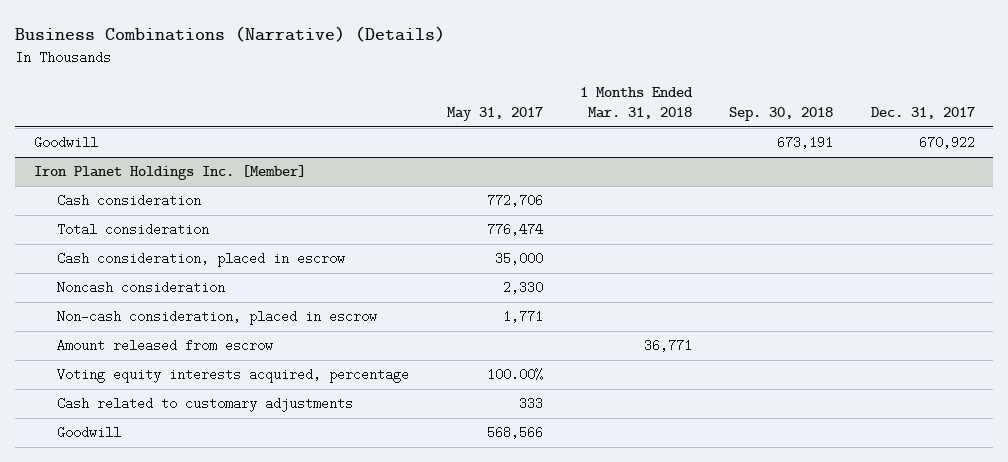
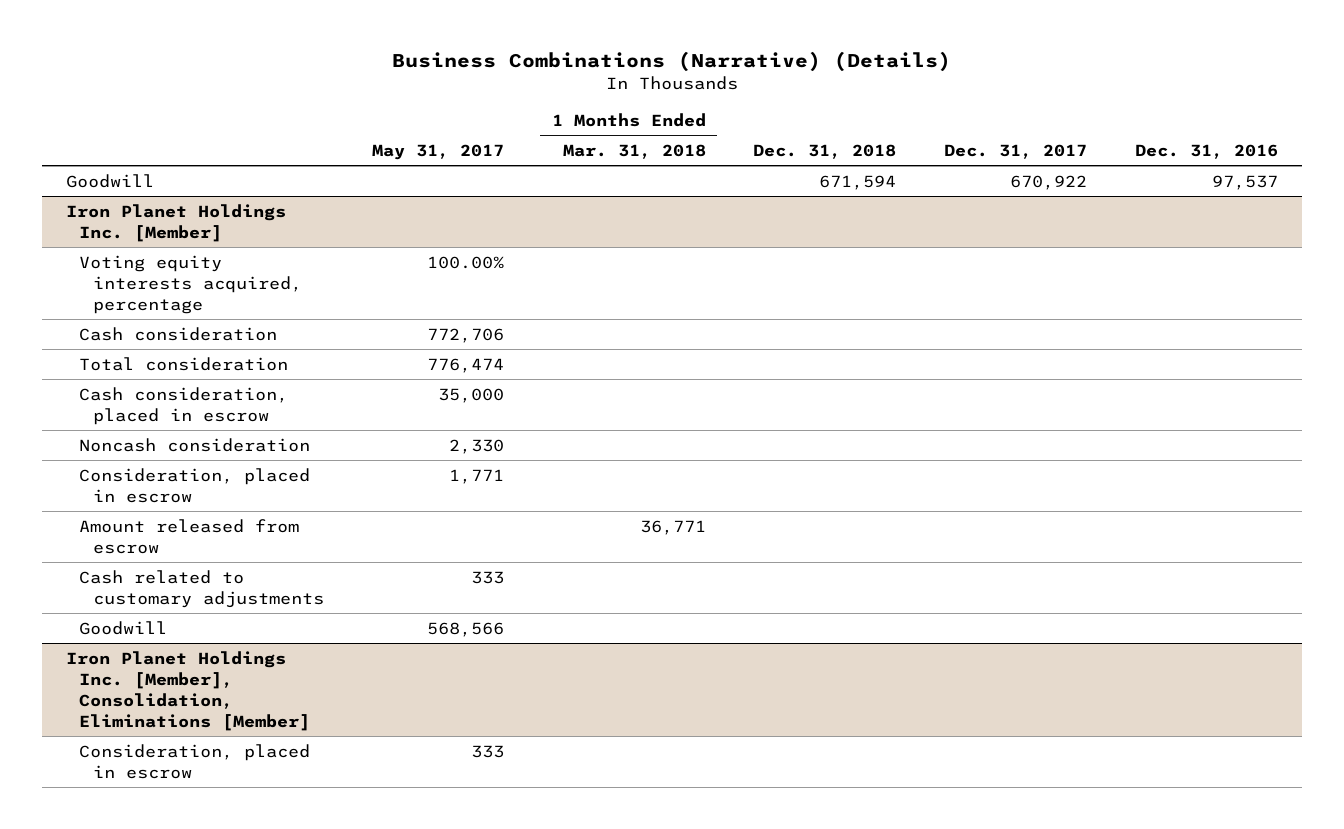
[729,107,834,122] Sep. 30, 2018 -> none
none -> [753,143,897,159] Dec. 31, 2018
none -> [1134,143,1278,159] Dec. 31, 2016
[57,368,410,384] Voting equity interests acquired, percentage -> [79,254,302,314] Voting equity interests acquired, percentage
[57,310,378,326] Non-cash consideration, placed in escrow -> [79,467,311,503] Consideration, placed in escrow
none -> [65,650,311,731] Iron Planet Holdings Inc. [Member], Consolidation, Eliminations [Member]
none -> [79,743,311,779] Consideration, placed in escrow

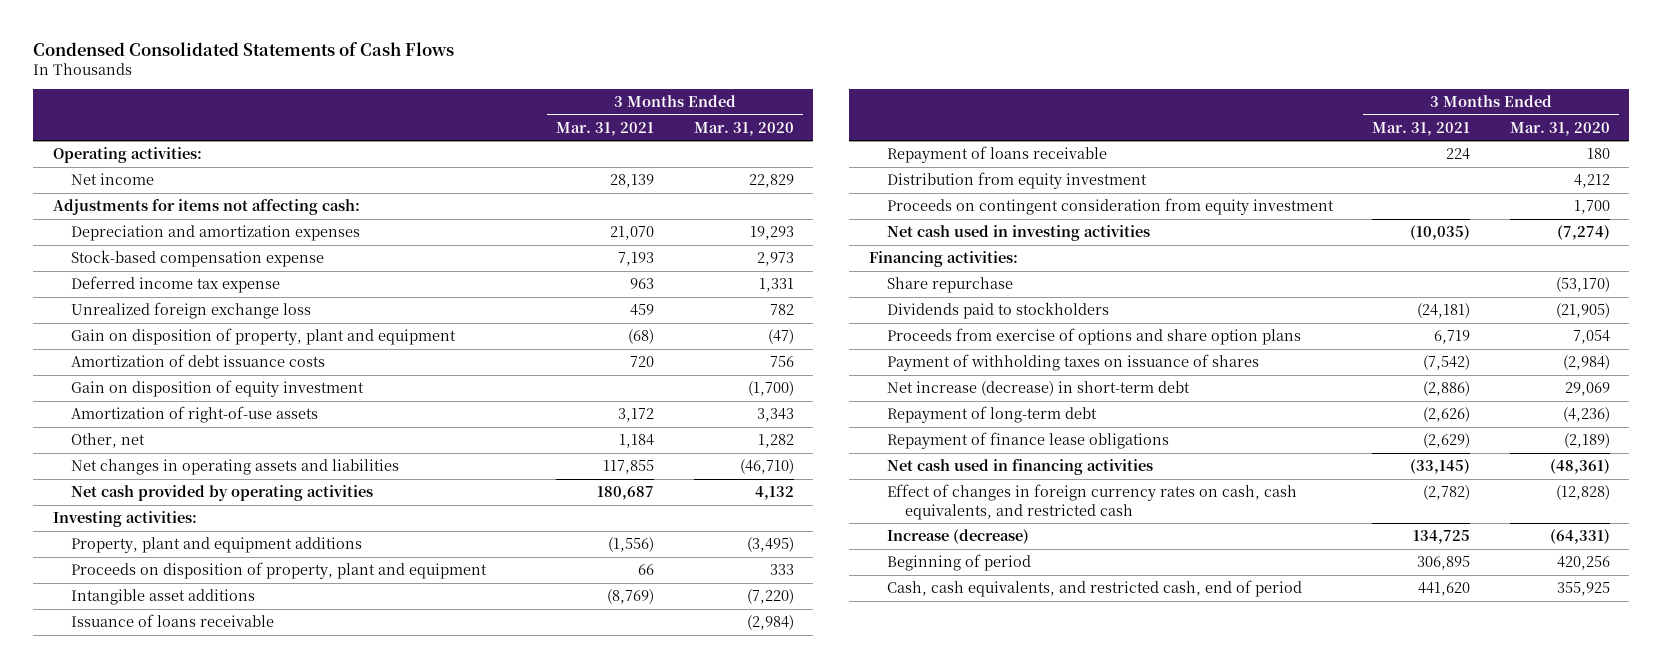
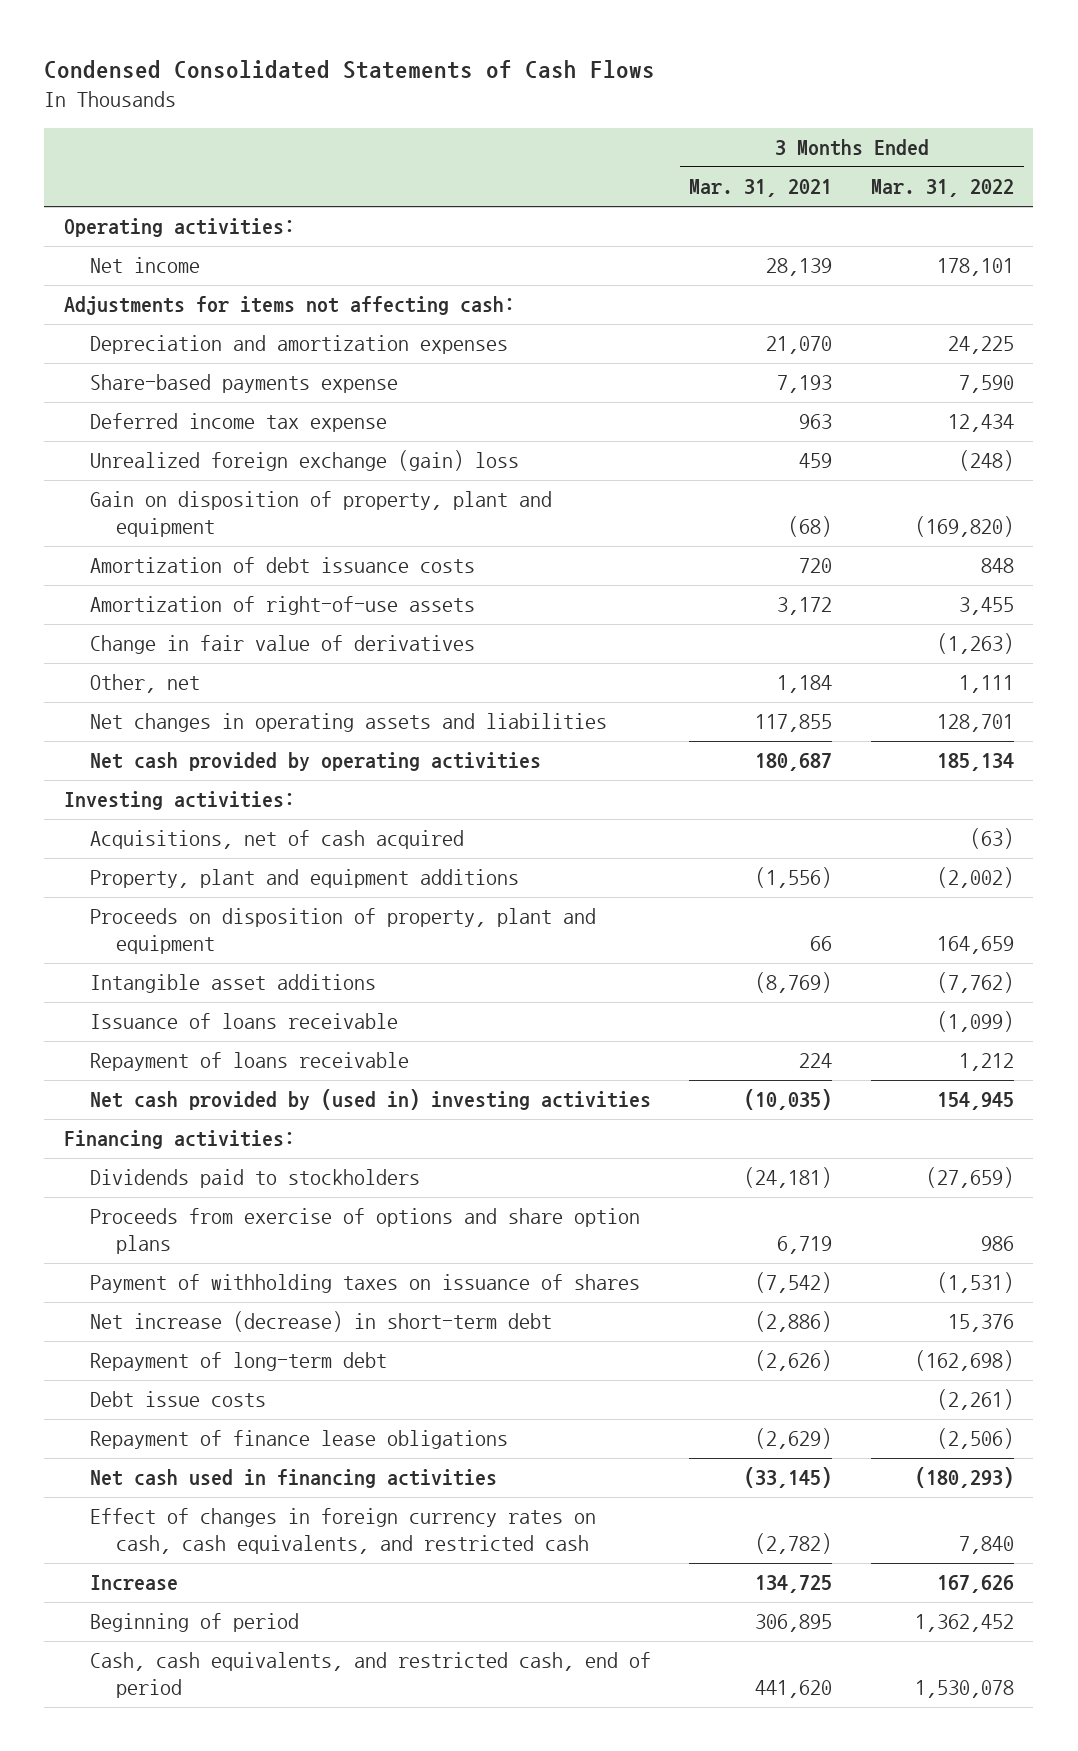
[693,121,794,136] Mar. 31, 2020 -> none
none -> [870,179,1014,198] Mar. 31, 2022
[71,250,325,268] Stock-based compensation expense -> [89,374,398,394] Share-based payments expense
[71,302,312,320] Unrealized foreign exchange loss -> [89,450,519,472] Unrealized foreign exchange (gain) loss
[71,380,365,398] Gain on disposition of equity investment -> none
none -> [89,635,475,655] Change in fair value of derivatives
none -> [89,830,464,850] Acquisitions, net of cash acquired
[887,172,1148,190] Distribution from equity investment -> none
[887,198,1335,216] Proceeds on contingent consideration from equity investment -> none
[887,225,1151,242] Net cash used in investing activities -> [89,1089,651,1111] Net cash provided by (used in) investing activities
[887,277,1014,294] Share repurchase -> none
none -> [89,1391,266,1408] Debt issue costs
[887,529,1030,545] Increase (decrease) -> [89,1575,178,1592] Increase

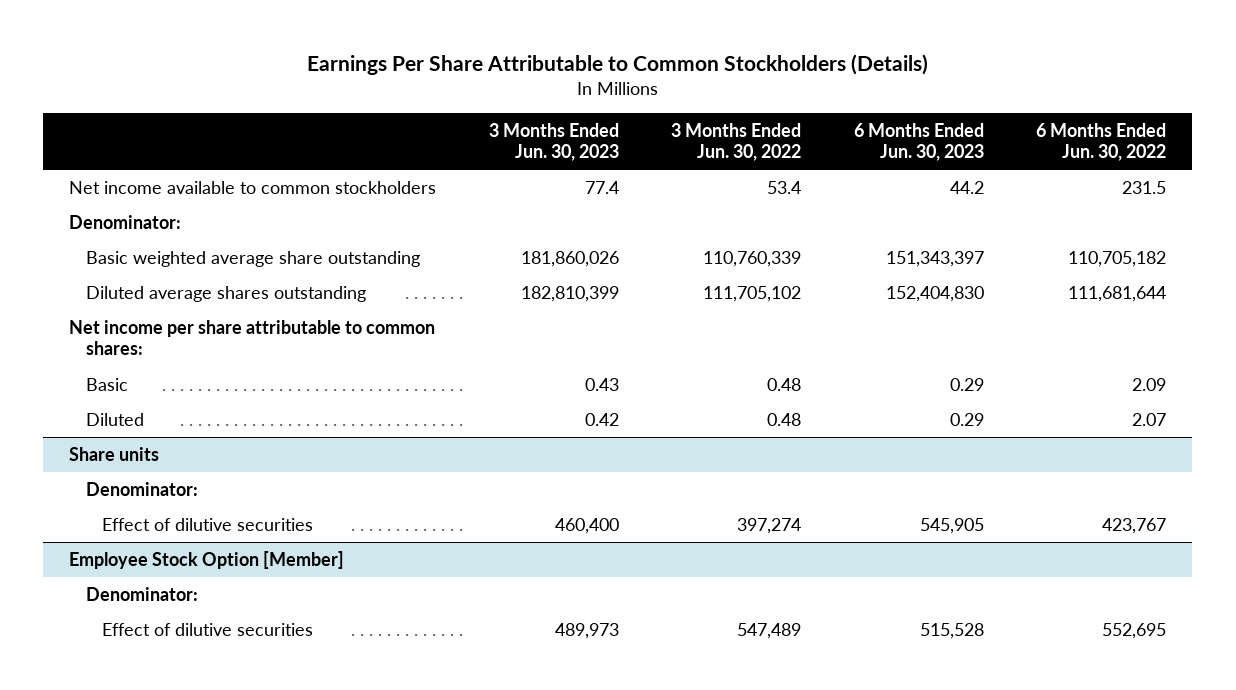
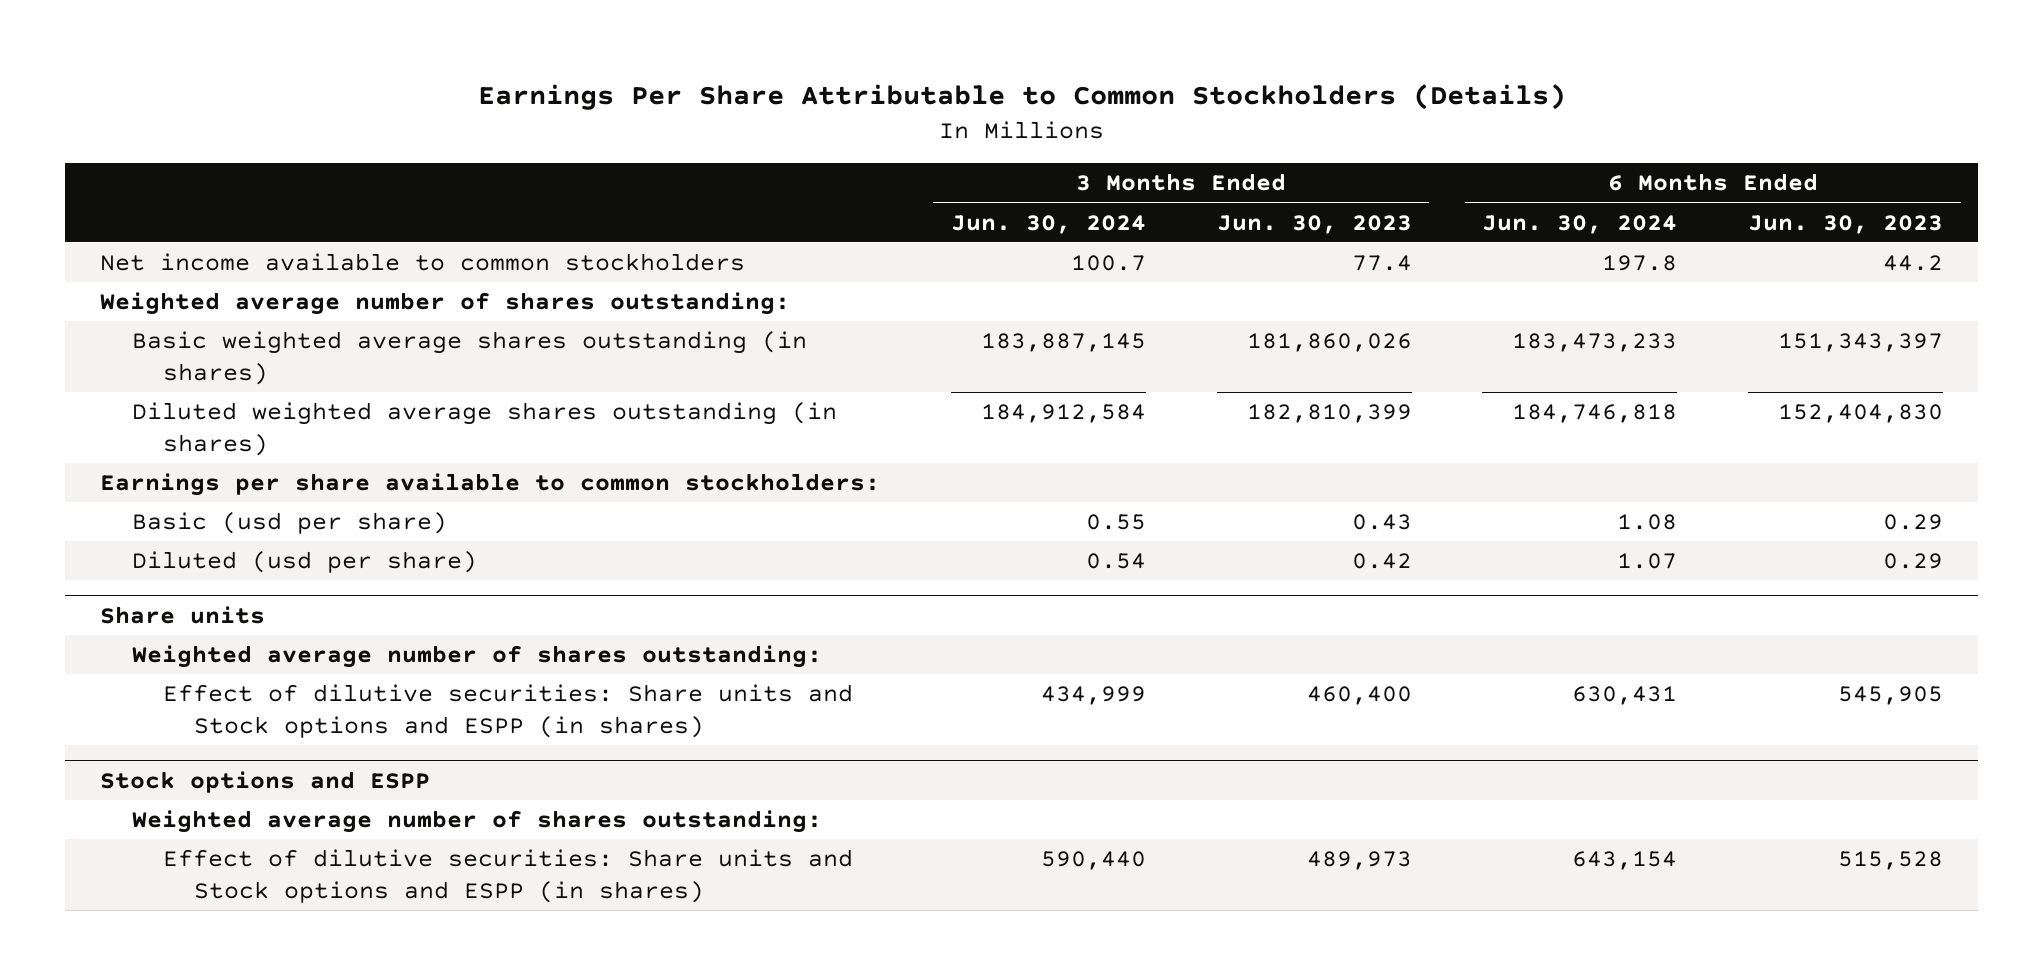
[671,122,802,161] 3 Months Ended Jun. 30, 2022 -> none
[1036,122,1167,161] 6 Months Ended Jun. 30, 2022 -> none
none -> [950,214,1146,234] Jun. 30, 2024
none -> [1482,214,1678,234] Jun. 30, 2024
[69,320,436,356] Net income per share attributable to common shares: -> none
[69,215,182,230] Denominator: -> [100,292,791,316] Weighted average number of shares outstanding:
[85,251,420,268] Basic weighted average share outstanding -> [131,331,807,385] Basic weighted average shares outstanding (in shares)
[85,286,366,303] Diluted average shares outstanding -> [131,402,837,456] Diluted weighted average shares outstanding (in shares)
none -> [100,473,881,497] Earnings per share available to common stockholders:
[85,378,128,392] Basic -> [131,512,447,535] Basic (usd per share)
[85,413,144,427] Diluted -> [131,551,477,574] Diluted (usd per share)
[69,551,345,570] Employee Stock Option [Member] -> none
[85,482,198,497] Denominator: -> [131,645,822,669] Weighted average number of shares outstanding:
[101,518,313,532] Effect of dilutive securities -> [162,684,853,738] Effect of dilutive securities: Share units and Stock options and ESPP (in shares)
none -> [100,770,431,793] Stock options and ESPP
[85,587,198,602] Denominator: -> [131,810,822,834] Weighted average number of shares outstanding:
[101,623,313,637] Effect of dilutive securities -> [162,849,853,903] Effect of dilutive securities: Share units and Stock options and ESPP (in shares)

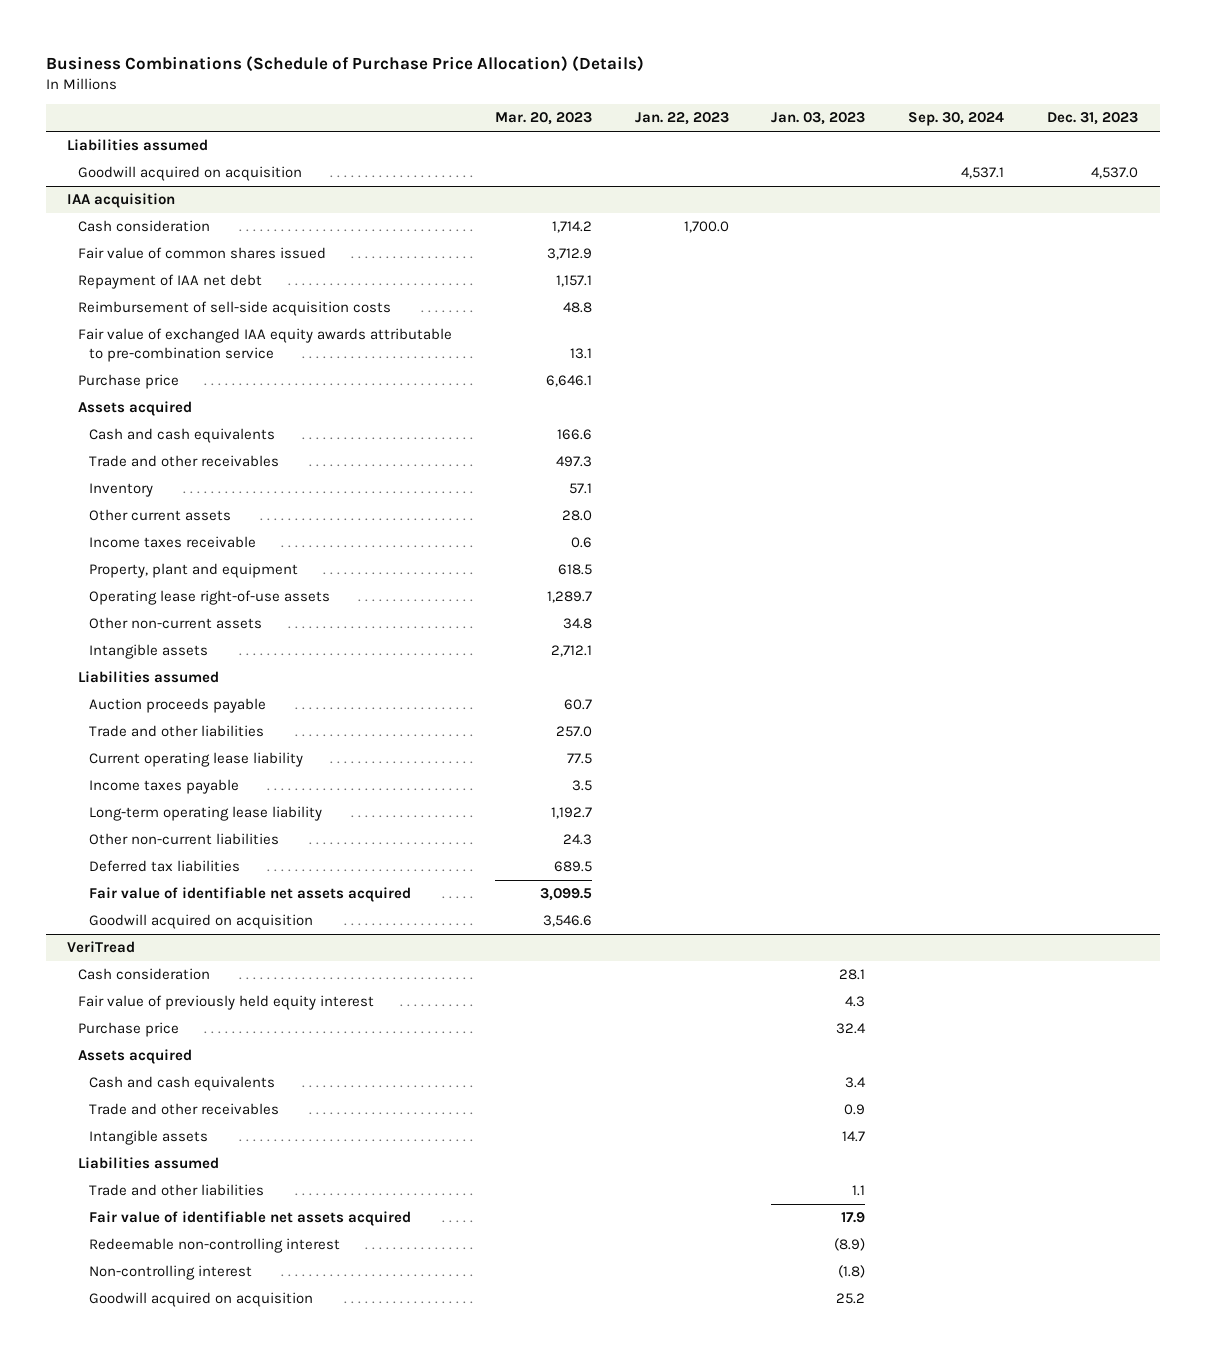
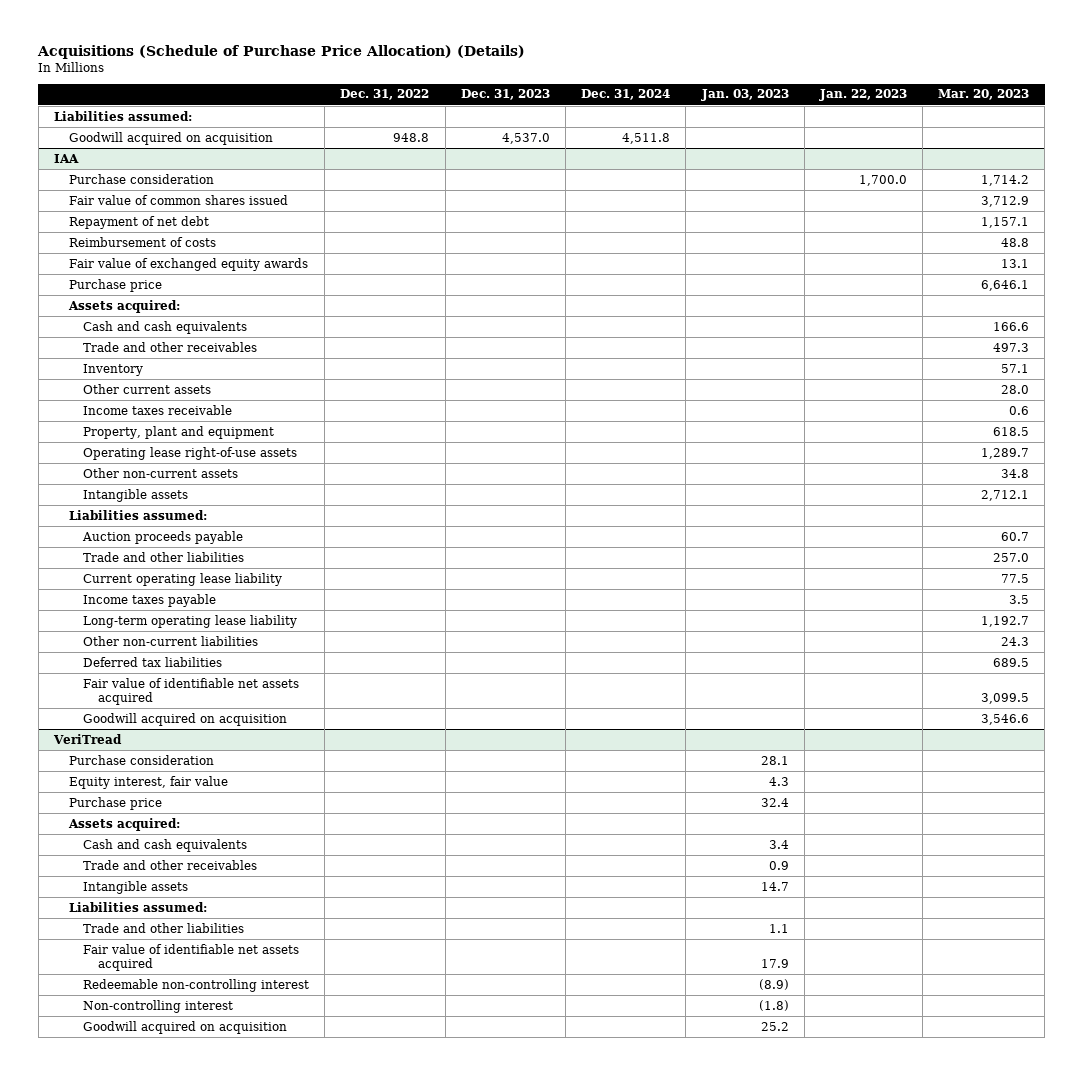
[45,55,644,72] Business Combinations (Schedule of Purchase Price Allocation) (Details) -> [37,45,526,60] Acquisitions (Schedule of Purchase Price Allocation) (Details)
[908,112,1005,127] Sep. 30, 2024 -> none
none -> [340,89,430,101] Dec. 31, 2022
none -> [581,89,671,101] Dec. 31, 2024
[67,139,209,152] Liabilities assumed -> [54,110,193,121] Liabilities assumed:
[67,193,176,209] IAA acquisition -> [54,153,80,163] IAA
[77,220,210,233] Cash consideration -> [68,173,214,184] Purchase consideration
[77,274,262,290] Repayment of IAA net debt -> [68,215,209,229] Repayment of net debt
[77,301,391,317] Reimbursement of sell-side acquisition costs -> [68,236,216,247] Reimbursement of costs
[77,328,452,362] Fair value of exchanged IAA equity awards attributable to pre-combination service -> [68,257,308,271] Fair value of exchanged equity awards
[77,401,192,417] Assets acquired -> [67,299,180,313] Assets acquired:
[77,671,219,684] Liabilities assumed -> [68,509,207,520] Liabilities assumed:
[77,968,210,981] Cash consideration -> [68,754,214,765] Purchase consideration
[77,995,374,1011] Fair value of previously held equity interest -> [68,775,228,789] Equity interest, fair value
[77,1049,192,1065] Assets acquired -> [67,817,180,831] Assets acquired:
[77,1157,219,1170] Liabilities assumed -> [68,901,207,912] Liabilities assumed:

